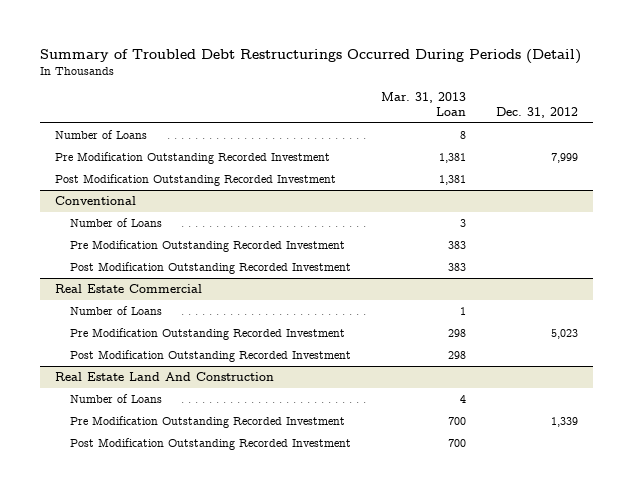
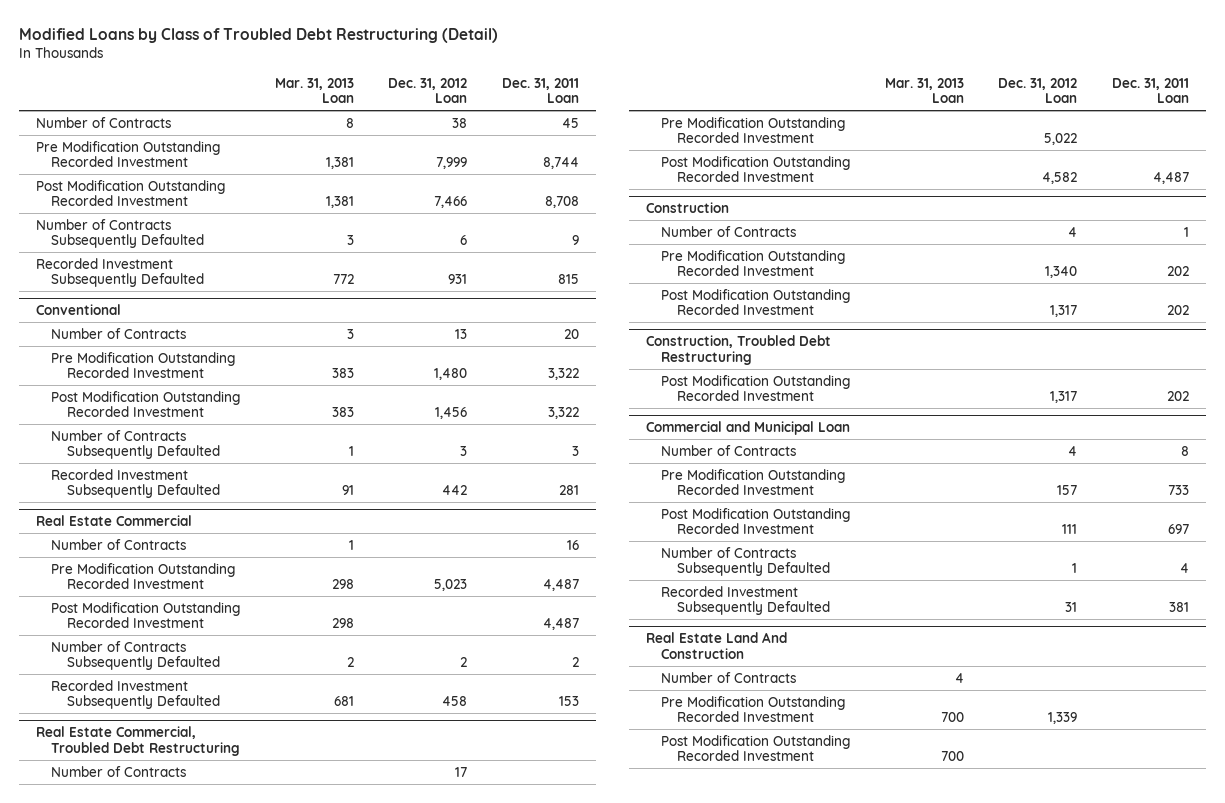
[40,48,582,64] Summary of Troubled Debt Restructurings Occurred During Periods (Detail) -> [18,27,498,43] Modified Loans by Class of Troubled Debt Restructuring (Detail)
[496,107,579,119] Dec. 31, 2012 -> none
none -> [388,77,468,103] Dec. 31, 2012 Loan
none -> [501,77,579,103] Dec. 31, 2011 Loan
[55,130,148,140] Number of Loans -> [36,116,172,128] Number of Contracts
none -> [36,218,205,248] Number of Contracts Subsequently Defaulted
none -> [36,257,205,287] Recorded Investment Subsequently Defaulted
[70,218,163,228] Number of Loans -> [51,327,187,339] Number of Contracts
none -> [51,429,220,459] Number of Contracts Subsequently Defaulted
none -> [51,468,220,498] Recorded Investment Subsequently Defaulted
[70,306,163,316] Number of Loans -> [51,538,187,550] Number of Contracts
none -> [51,640,220,670] Number of Contracts Subsequently Defaulted
none -> [51,679,220,709] Recorded Investment Subsequently Defaulted
none -> [36,726,241,756] Real Estate Commercial, Troubled Debt Restructuring
none -> [51,765,187,777] Number of Contracts
none -> [661,116,846,143] Pre Modification Outstanding Recorded Investment
none -> [661,155,851,182] Post Modification Outstanding Recorded Investment
none -> [646,202,730,214] Construction
none -> [661,225,797,237] Number of Contracts
none -> [661,249,846,276] Pre Modification Outstanding Recorded Investment
none -> [661,288,851,315] Post Modification Outstanding Recorded Investment
none -> [646,335,832,365] Construction, Troubled Debt Restructuring
none -> [661,374,851,401] Post Modification Outstanding Recorded Investment
none -> [646,421,851,436] Commercial and Municipal Loan
none -> [661,444,797,456] Number of Contracts
none -> [661,468,846,495] Pre Modification Outstanding Recorded Investment
none -> [661,507,851,534] Post Modification Outstanding Recorded Investment
none -> [661,546,830,576] Number of Contracts Subsequently Defaulted
none -> [661,585,830,615] Recorded Investment Subsequently Defaulted
[70,394,163,404] Number of Loans -> [661,671,797,683] Number of Contracts

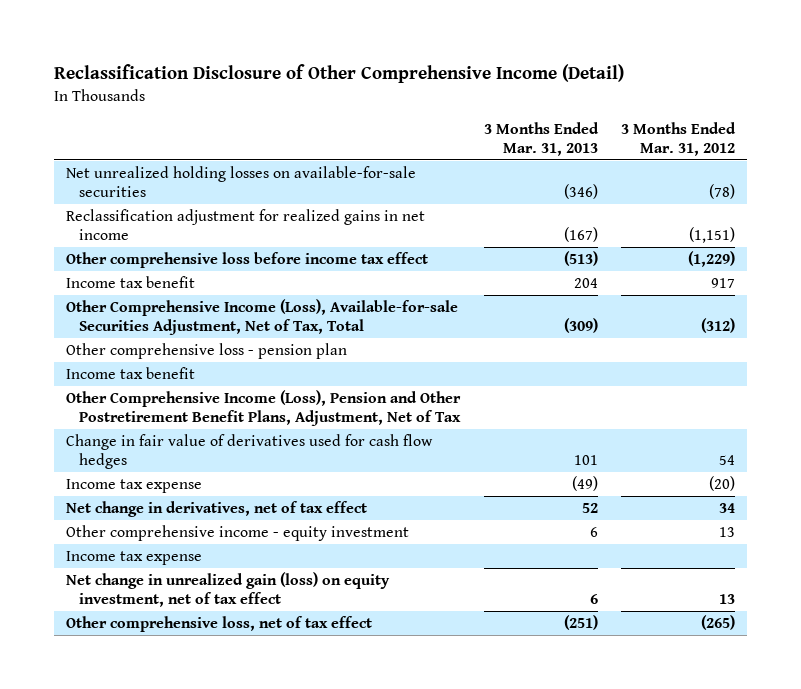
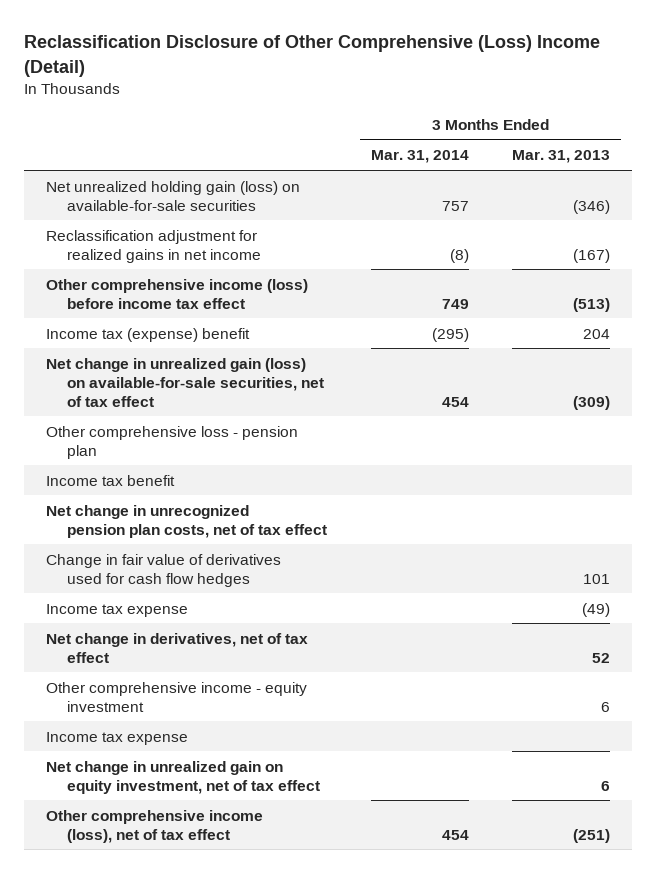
[53,64,624,84] Reclassification Disclosure of Other Comprehensive Income (Detail) -> [24,35,601,77] Reclassification Disclosure of Other Comprehensive (Loss) Income (Detail)
[621,121,737,156] 3 Months Ended Mar. 31, 2012 -> none
none -> [370,150,469,164] Mar. 31, 2014
[65,166,416,197] Net unrealized holding losses on available-for-sale securities -> [45,180,300,211] Net unrealized holding gain (loss) on available-for-sale securities
[65,252,428,269] Other comprehensive loss before income tax effect -> [45,278,308,309] Other comprehensive income (loss) before income tax effect
[65,276,195,289] Income tax benefit -> [45,327,250,342] Income tax (expense) benefit
[65,299,458,335] Other Comprehensive Income (Loss), Available-for-sale Securities Adjustment, Net of Tax, Total -> [45,357,325,407] Net change in unrealized gain (loss) on available-for-sale securities, net of tax effect
[65,390,462,426] Other Comprehensive Income (Loss), Pension and Other Postretirement Benefit Plans, Adjustment, Net of Tax -> [45,504,328,538] Net change in unrecognized pension plan costs, net of tax effect
[65,572,390,607] Net change in unrealized gain (loss) on equity investment, net of tax effect -> [45,760,321,794] Net change in unrealized gain on equity investment, net of tax effect
[65,616,372,633] Other comprehensive loss, net of tax effect -> [45,809,263,843] Other comprehensive income (loss), net of tax effect

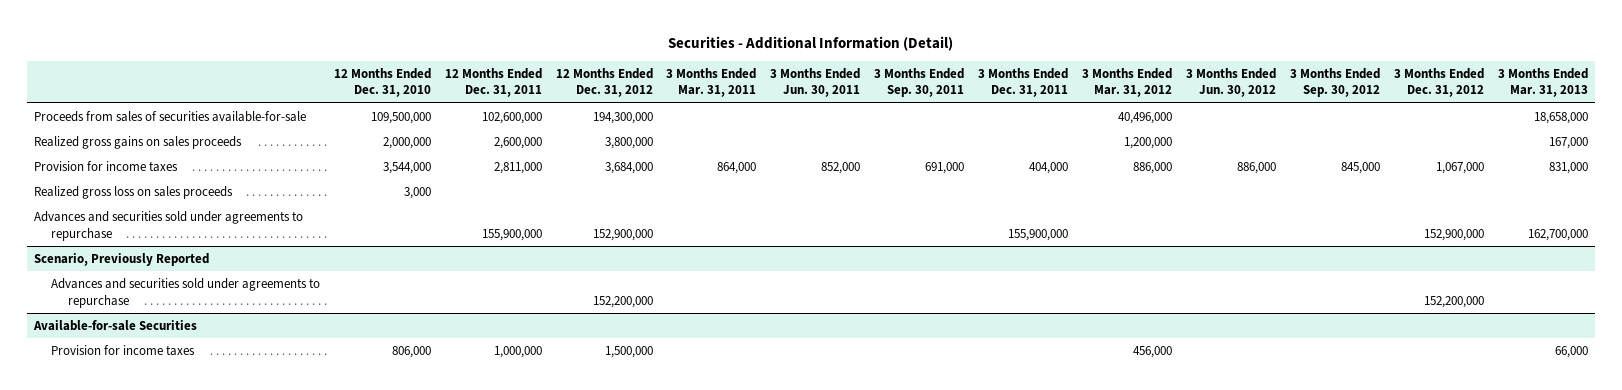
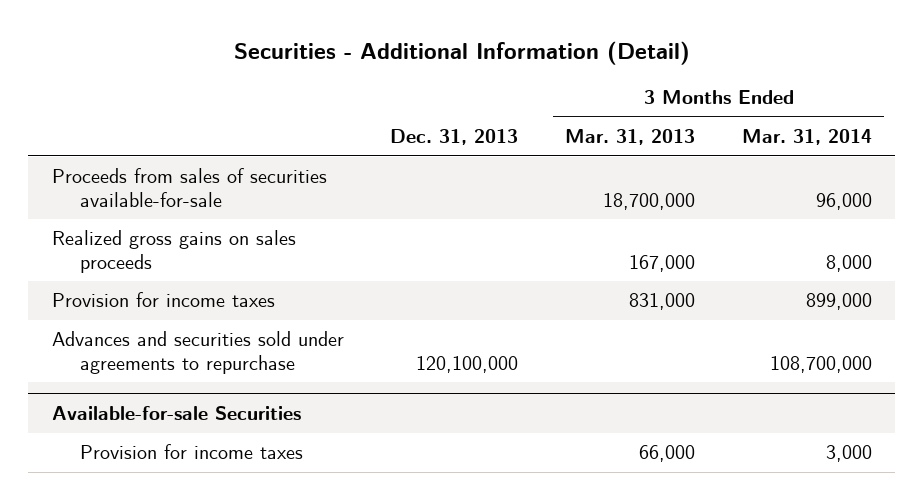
[333,67,431,98] 12 Months Ended Dec. 31, 2010 -> none
[444,67,542,98] 12 Months Ended Dec. 31, 2011 -> none
[555,67,653,98] 12 Months Ended Dec. 31, 2012 -> none
[666,67,757,98] 3 Months Ended Mar. 31, 2011 -> none
[770,67,861,98] 3 Months Ended Jun. 30, 2011 -> none
[874,67,965,98] 3 Months Ended Sep. 30, 2011 -> none
[978,67,1069,98] 3 Months Ended Dec. 31, 2011 -> none
[1082,67,1173,98] 3 Months Ended Mar. 31, 2012 -> none
[1185,67,1276,98] 3 Months Ended Jun. 30, 2012 -> none
[1289,67,1380,98] 3 Months Ended Sep. 30, 2012 -> none
[1393,67,1484,98] 3 Months Ended Dec. 31, 2012 -> none
none -> [390,129,519,146] Dec. 31, 2013
none -> [741,129,872,146] Mar. 31, 2014
[1533,111,1588,124] 18,658,000 -> [603,192,696,210] 18,700,000
[33,185,233,199] Realized gross loss on sales proceeds -> none
[33,210,303,241] Advances and securities sold under agreements to repurchase -> none
[33,252,209,266] Scenario, Previously Reported -> none

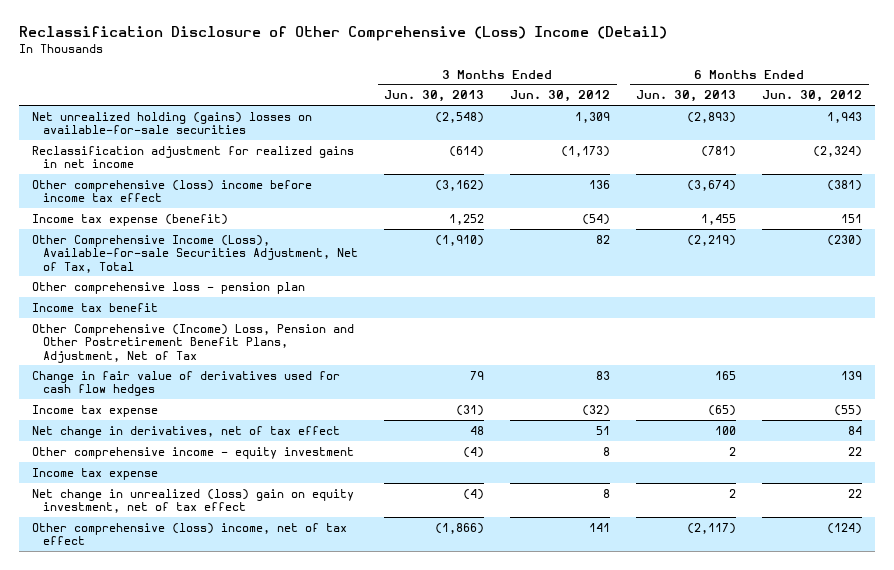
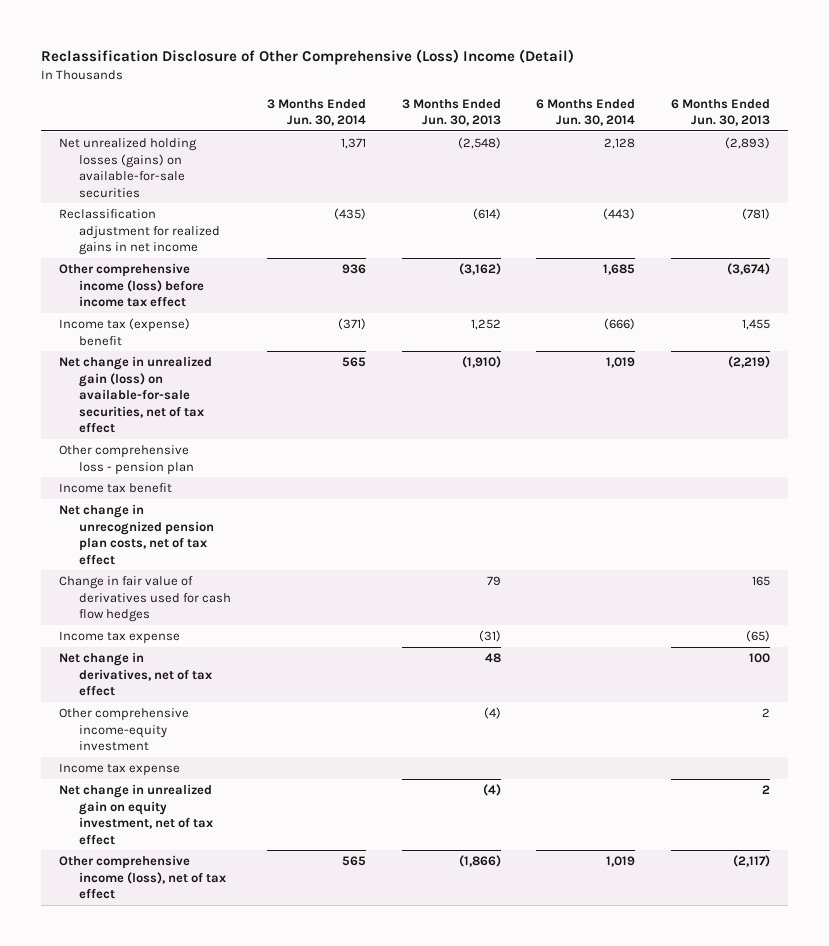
[510,90,611,103] Jun. 30, 2012 -> none
[762,90,863,103] Jun. 30, 2012 -> none
none -> [266,98,366,127] 3 Months Ended Jun. 30, 2014
none -> [536,98,636,127] 6 Months Ended Jun. 30, 2014
[31,111,312,135] Net unrealized holding (gains) losses on available-for-sale securities -> [58,138,197,198] Net unrealized holding losses (gains) on available-for-sale securities
[31,179,312,203] Other comprehensive (loss) income before income tax effect -> [58,263,205,308] Other comprehensive income (loss) before income tax effect
[31,213,228,226] Income tax expense (benefit) -> [58,318,190,346] Income tax (expense) benefit
[31,234,359,273] Other Comprehensive Income (Loss), Available-for-sale Securities Adjustment, Net of Tax, Total -> [58,356,212,434] Net change in unrealized gain (loss) on available-for-sale securities, net of tax effect
[31,323,354,363] Other Comprehensive (Income) Loss, Pension and Other Postretirement Benefit Plans, Adjustment, Net of Tax -> [58,504,215,565] Net change in unrecognized pension plan costs, net of tax effect
[31,446,354,459] Other comprehensive income - equity investment -> [58,708,189,752] Other comprehensive income-equity investment
[31,488,354,514] Net change in unrealized (loss) gain on equity investment, net of tax effect -> [58,784,214,845] Net change in unrealized gain on equity investment, net of tax effect
[31,522,347,546] Other comprehensive (loss) income, net of tax effect -> [58,855,227,900] Other comprehensive income (loss), net of tax effect

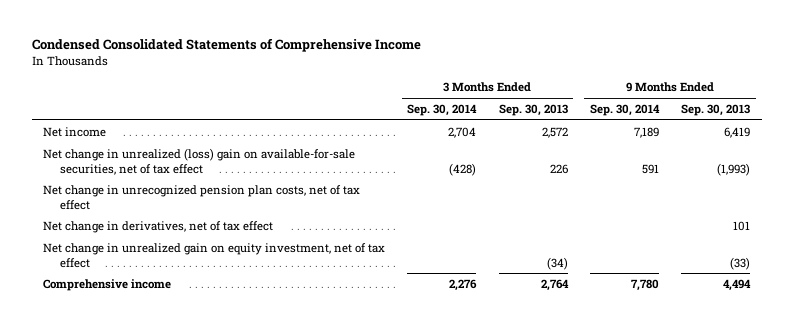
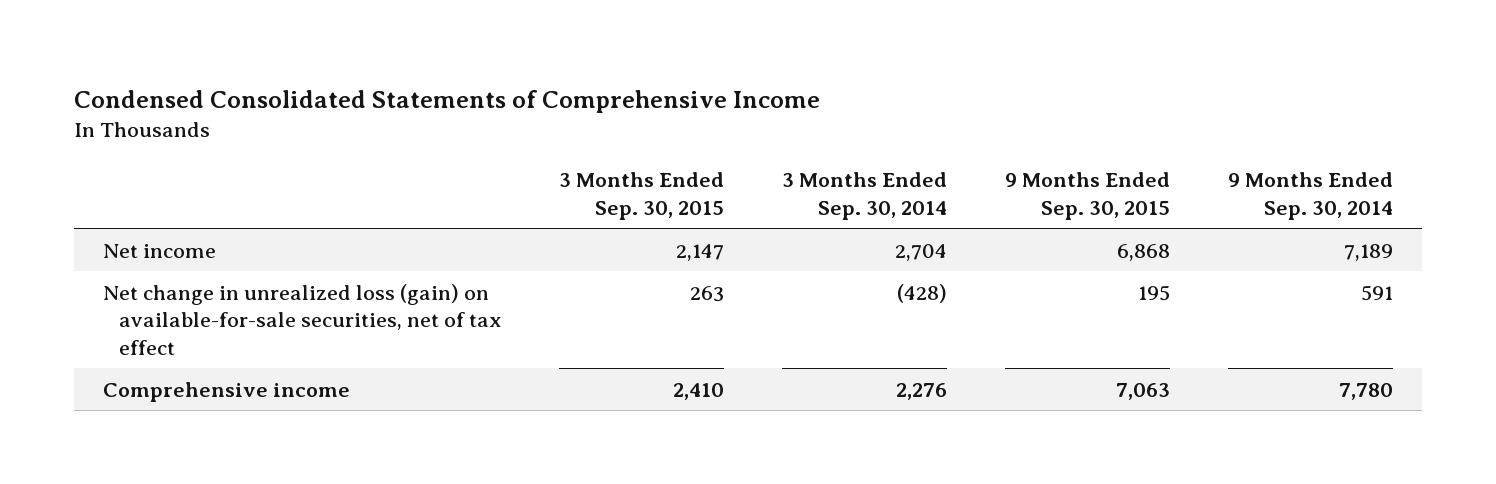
[498,104,568,117] Sep. 30, 2013 -> none
[681,104,751,117] Sep. 30, 2013 -> none
none -> [559,172,725,220] 3 Months Ended Sep. 30, 2015
none -> [1005,172,1171,220] 9 Months Ended Sep. 30, 2015
[42,184,360,210] Net change in unrecognized pension plan costs, net of tax effect -> none
[42,220,273,233] Net change in derivatives, net of tax effect -> none
[42,242,385,268] Net change in unrealized gain on equity investment, net of tax effect -> none
[42,147,355,175] Net change in unrealized (loss) gain on available-for-sale securities, net of tax effect -> [103,283,502,355] Net change in unrealized loss (gain) on available-for-sale securities, net of tax effect

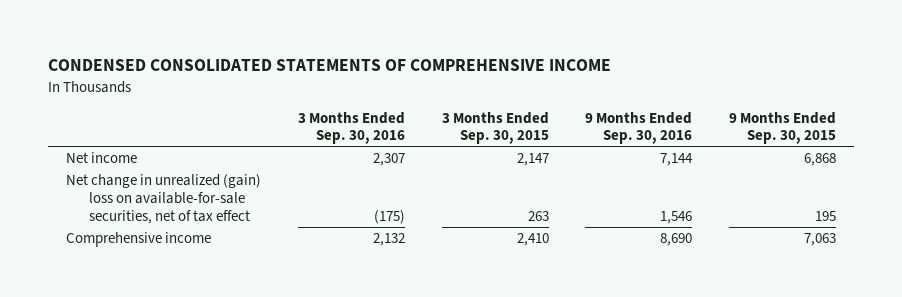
[74,89,821,113] Condensed Consolidated Statements of Comprehensive Income -> [47,59,611,72] CONDENSED CONSOLIDATED STATEMENTS OF COMPREHENSIVE INCOME
[782,172,948,220] 3 Months Ended Sep. 30, 2014 -> none
[1228,172,1394,220] 9 Months Ended Sep. 30, 2014 -> none
none -> [297,111,405,145] 3 Months Ended Sep. 30, 2016
none -> [585,111,693,145] 9 Months Ended Sep. 30, 2016
[103,283,502,355] Net change in unrealized loss (gain) on available-for-sale securities, net of tax effect -> [66,173,262,224] Net change in unrealized (gain) loss on available-for-sale securities, net of tax effect

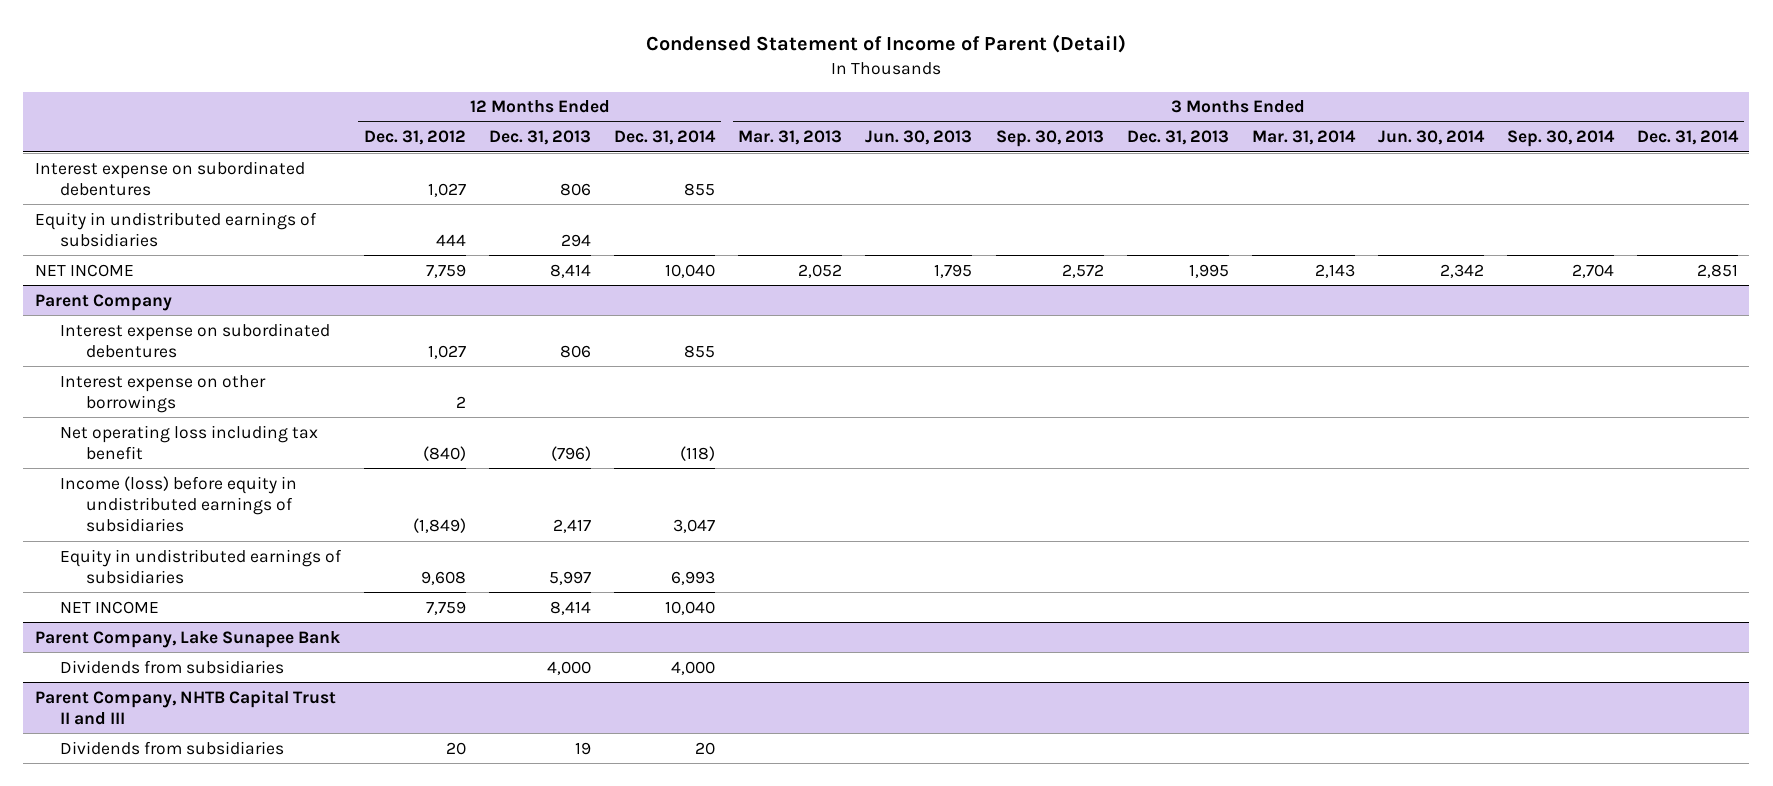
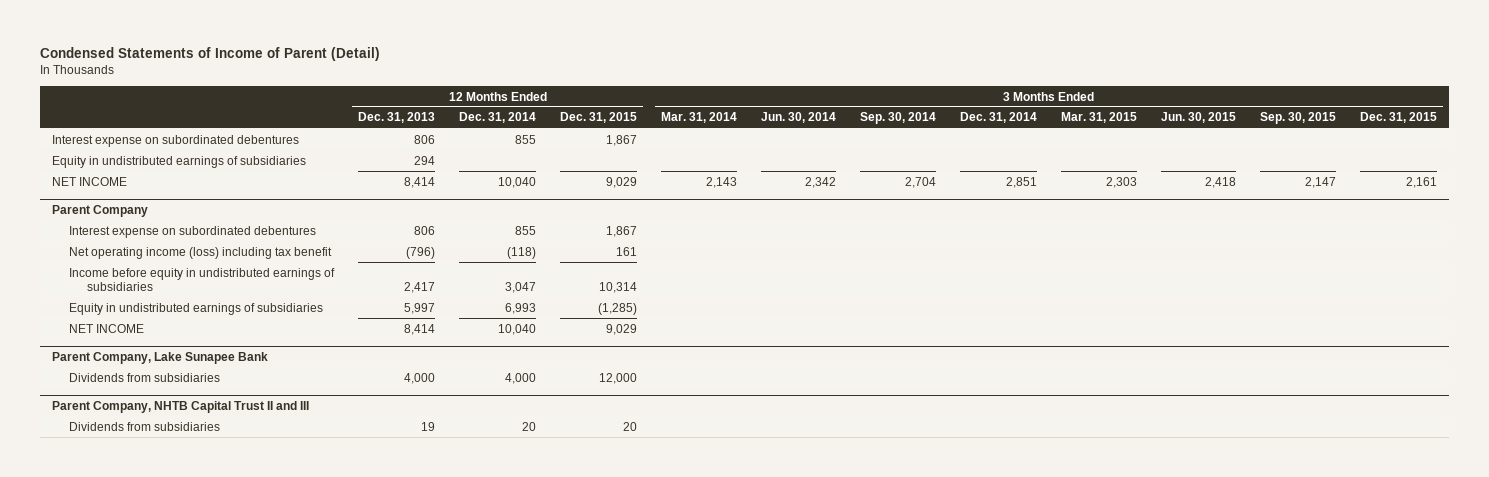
[646,34,1127,54] Condensed Statement of Income of Parent (Detail) -> [39,47,380,62] Condensed Statements of Income of Parent (Detail)
[364,130,467,146] Dec. 31, 2012 -> none
[738,130,843,146] Mar. 31, 2013 -> none
[865,130,973,146] Jun. 30, 2013 -> none
[995,130,1104,148] Sep. 30, 2013 -> none
[1126,130,1229,146] Dec. 31, 2013 -> none
none -> [560,112,638,124] Dec. 31, 2015
none -> [1061,112,1138,124] Mar. 31, 2015
none -> [1161,112,1237,124] Jun. 30, 2015
none -> [1260,112,1337,125] Sep. 30, 2015
none -> [1360,112,1438,124] Dec. 31, 2015
[60,374,267,413] Interest expense on other borrowings -> none
[60,424,319,460] Net operating loss including tax benefit -> [69,246,333,259] Net operating income (loss) including tax benefit
[60,475,298,533] Income (loss) before equity in undistributed earnings of subsidiaries -> [69,267,336,291] Income before equity in undistributed earnings of subsidiaries

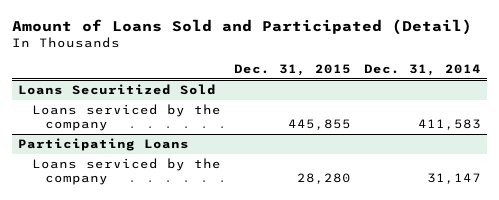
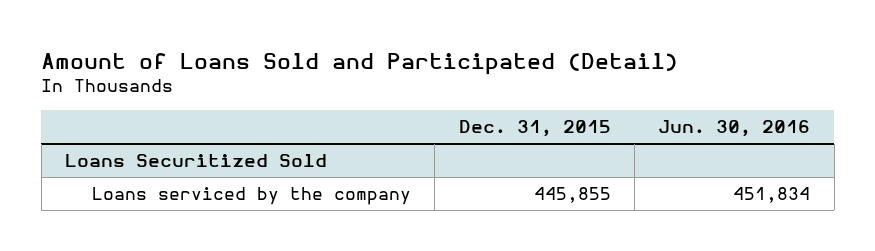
[363,63,481,76] Dec. 31, 2014 -> none
none -> [658,120,811,138] Jun. 30, 2016
[18,138,190,152] Participating Loans -> none
[31,158,221,186] Loans serviced by the company -> none

